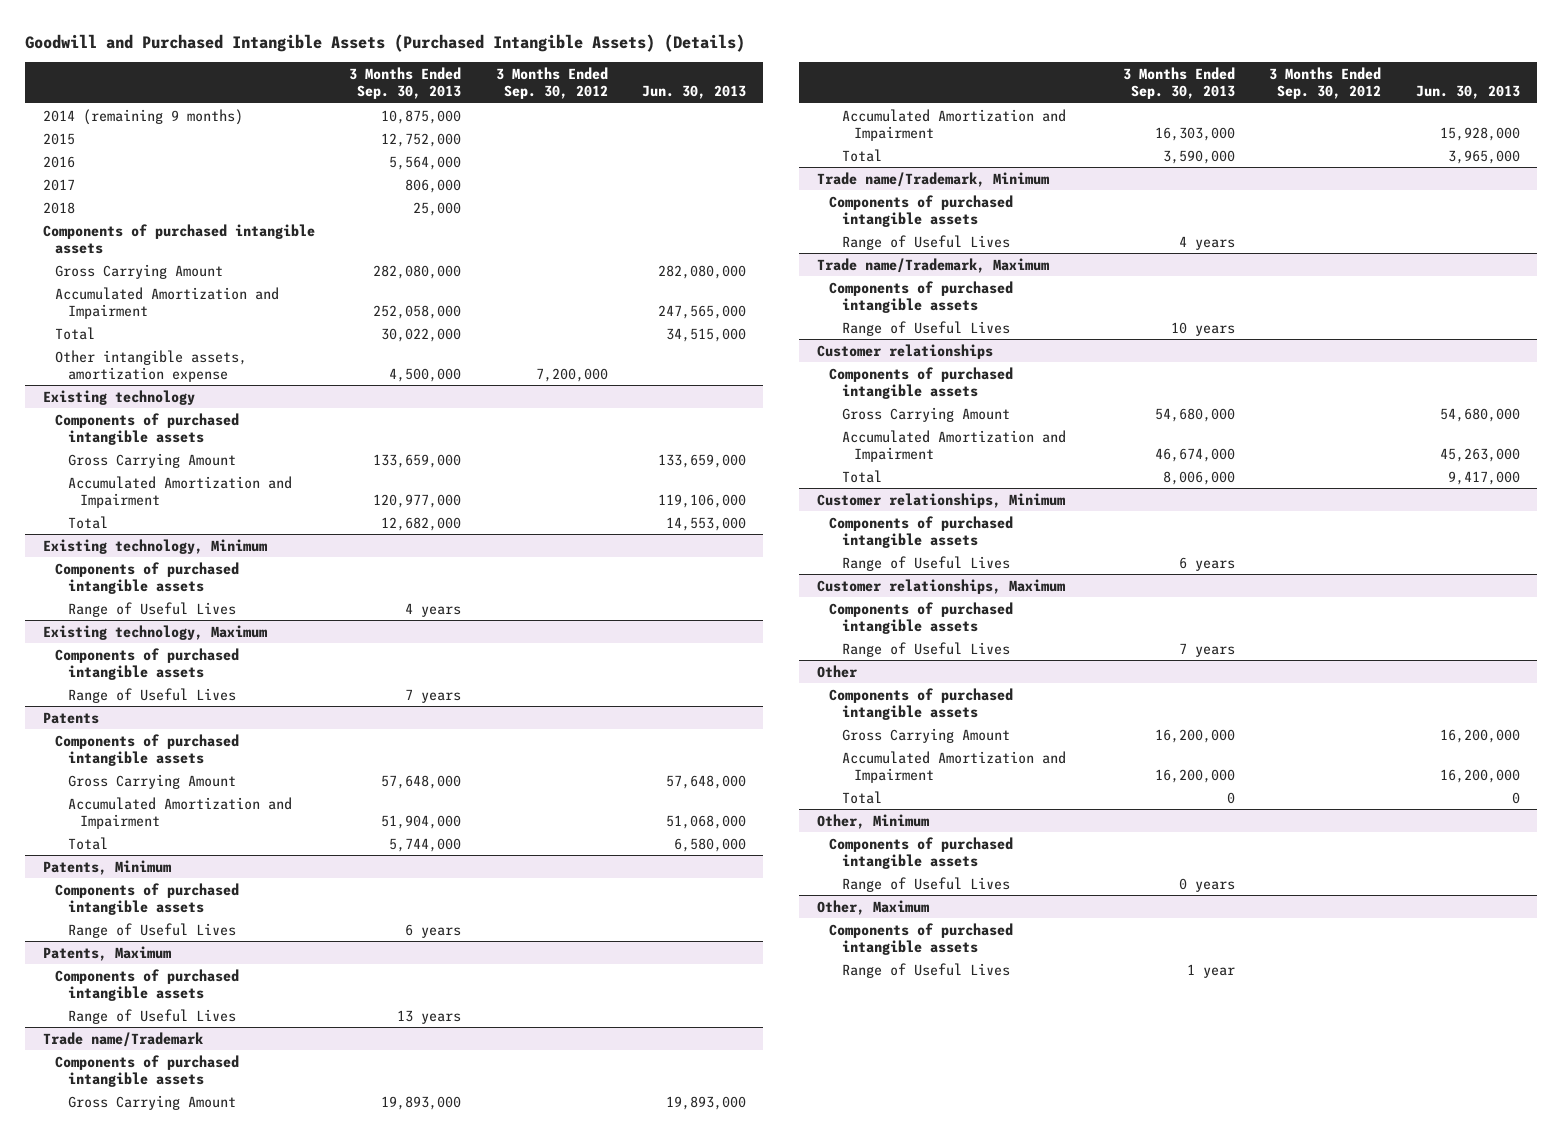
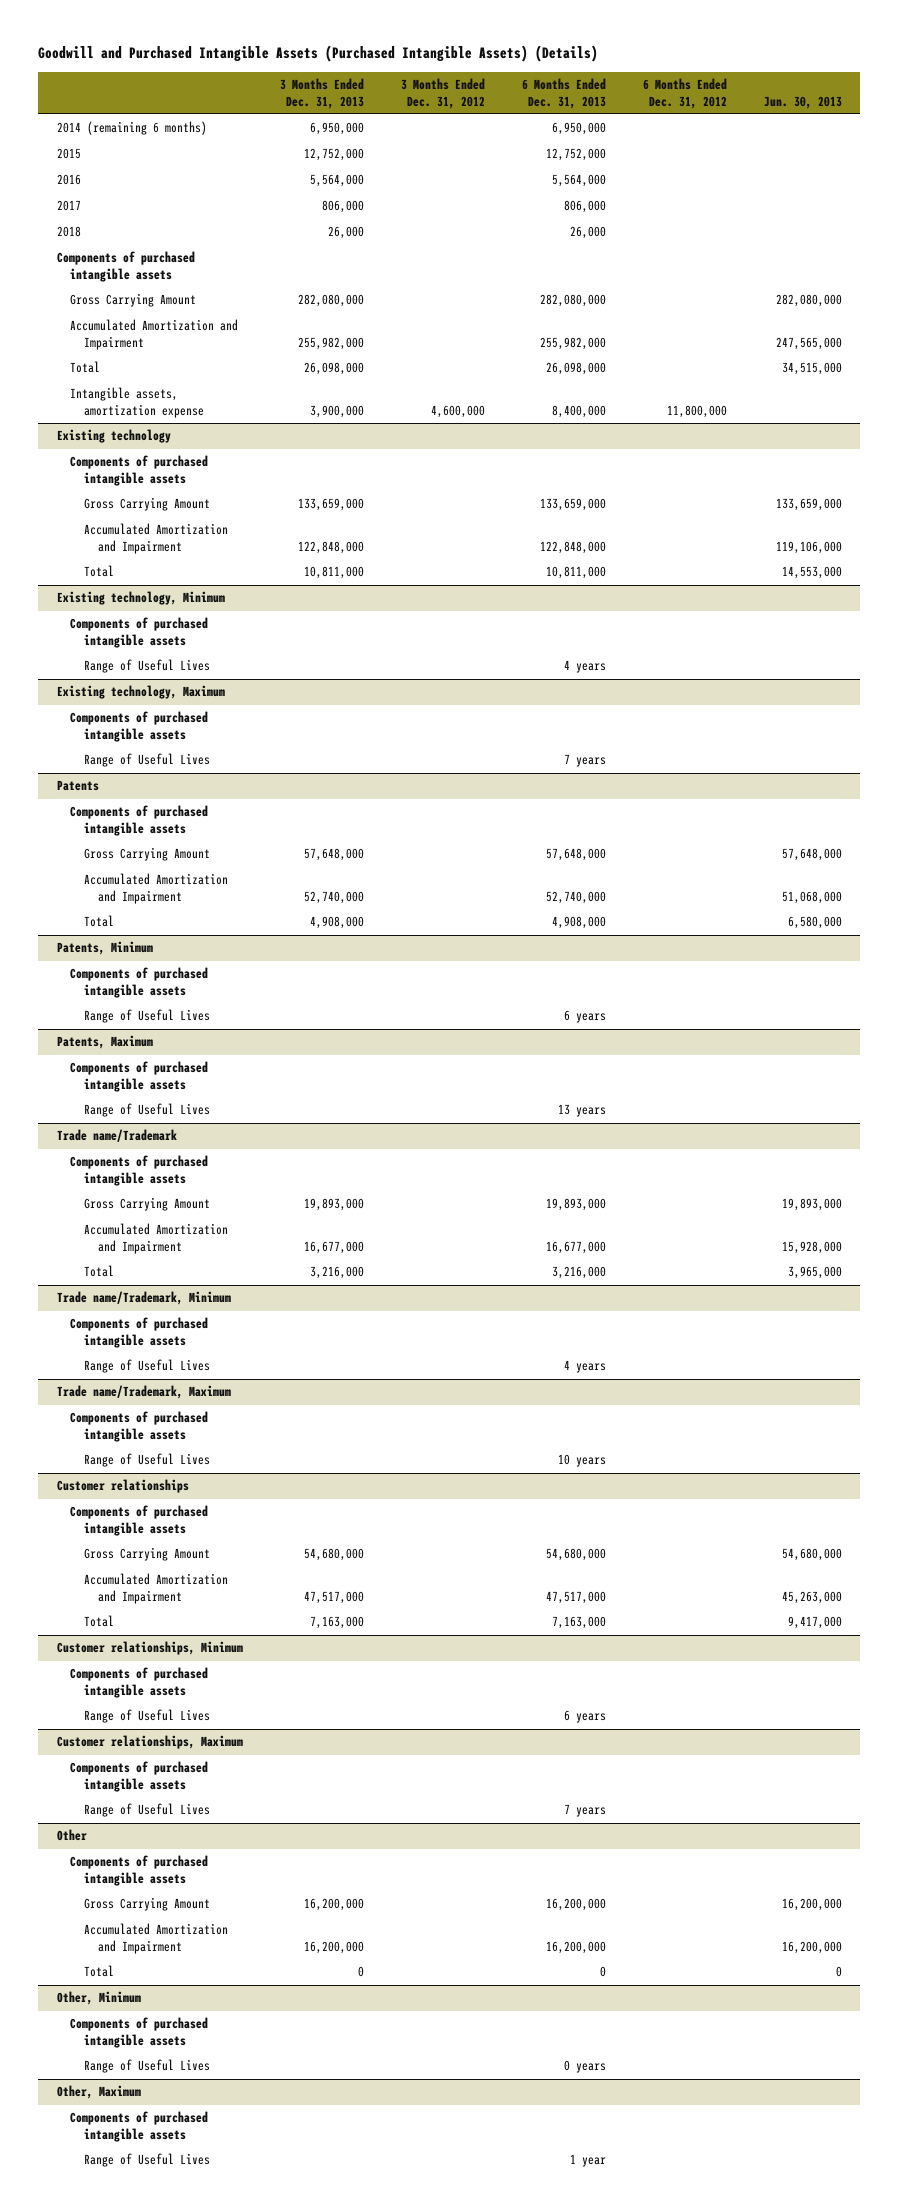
[349,67,462,100] 3 Months Ended Sep. 30, 2013 -> none
[495,67,608,100] 3 Months Ended Sep. 30, 2012 -> none
none -> [279,77,364,109] 3 Months Ended Dec. 31, 2013
none -> [400,77,485,109] 3 Months Ended Dec. 31, 2012
none -> [521,77,606,109] 6 Months Ended Dec. 31, 2013
none -> [642,77,727,109] 6 Months Ended Dec. 31, 2012
[42,108,243,125] 2014 (remaining 9 months) -> [56,121,207,136] 2014 (remaining 6 months)
[55,349,248,382] Other intangible assets, amortization expense -> [70,387,205,418] Intangible assets, amortization expense

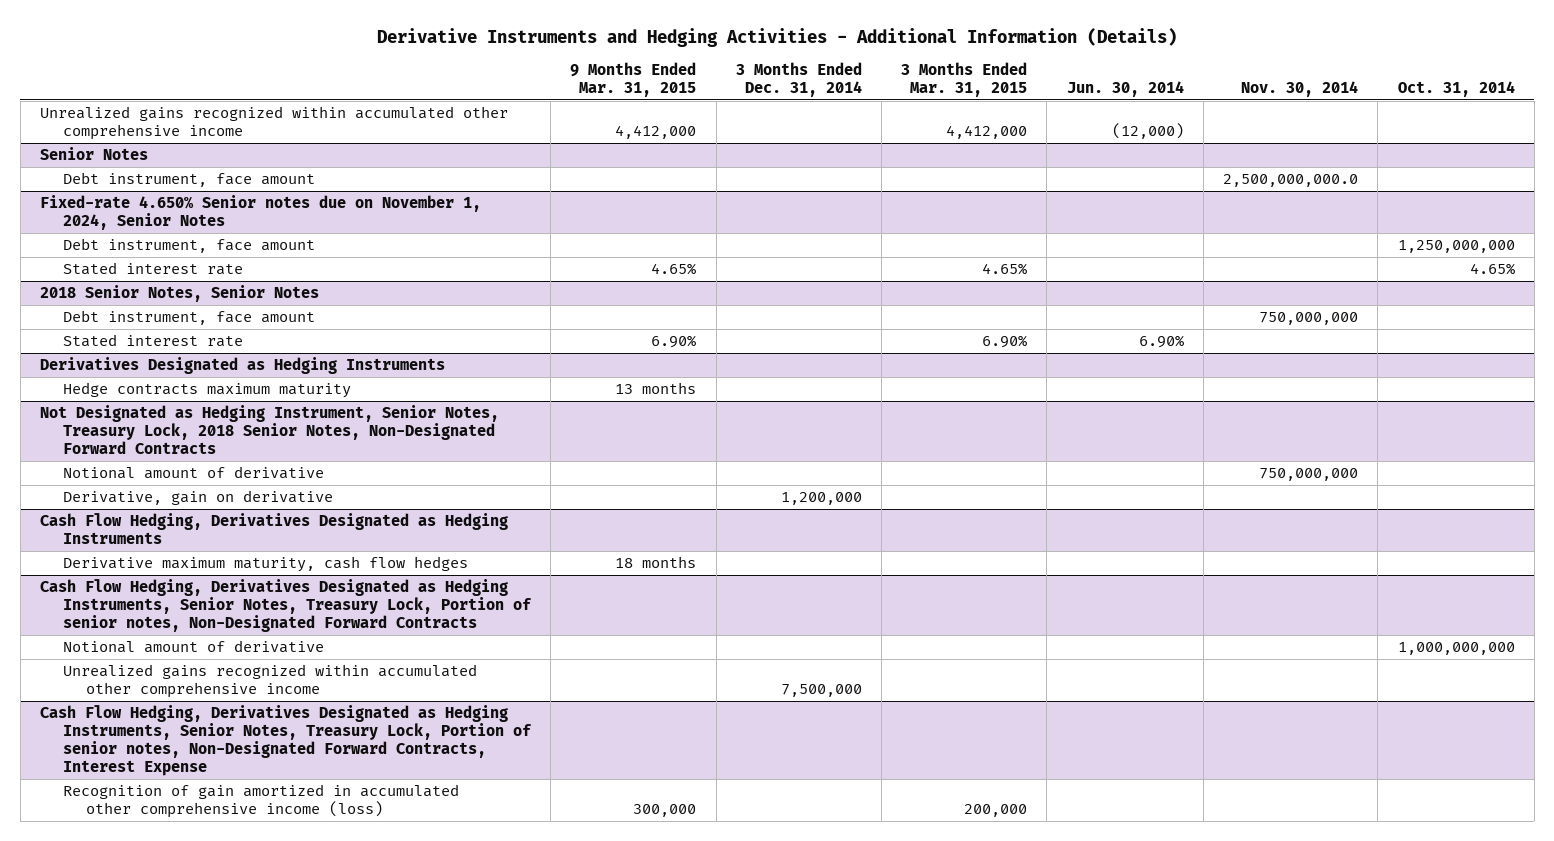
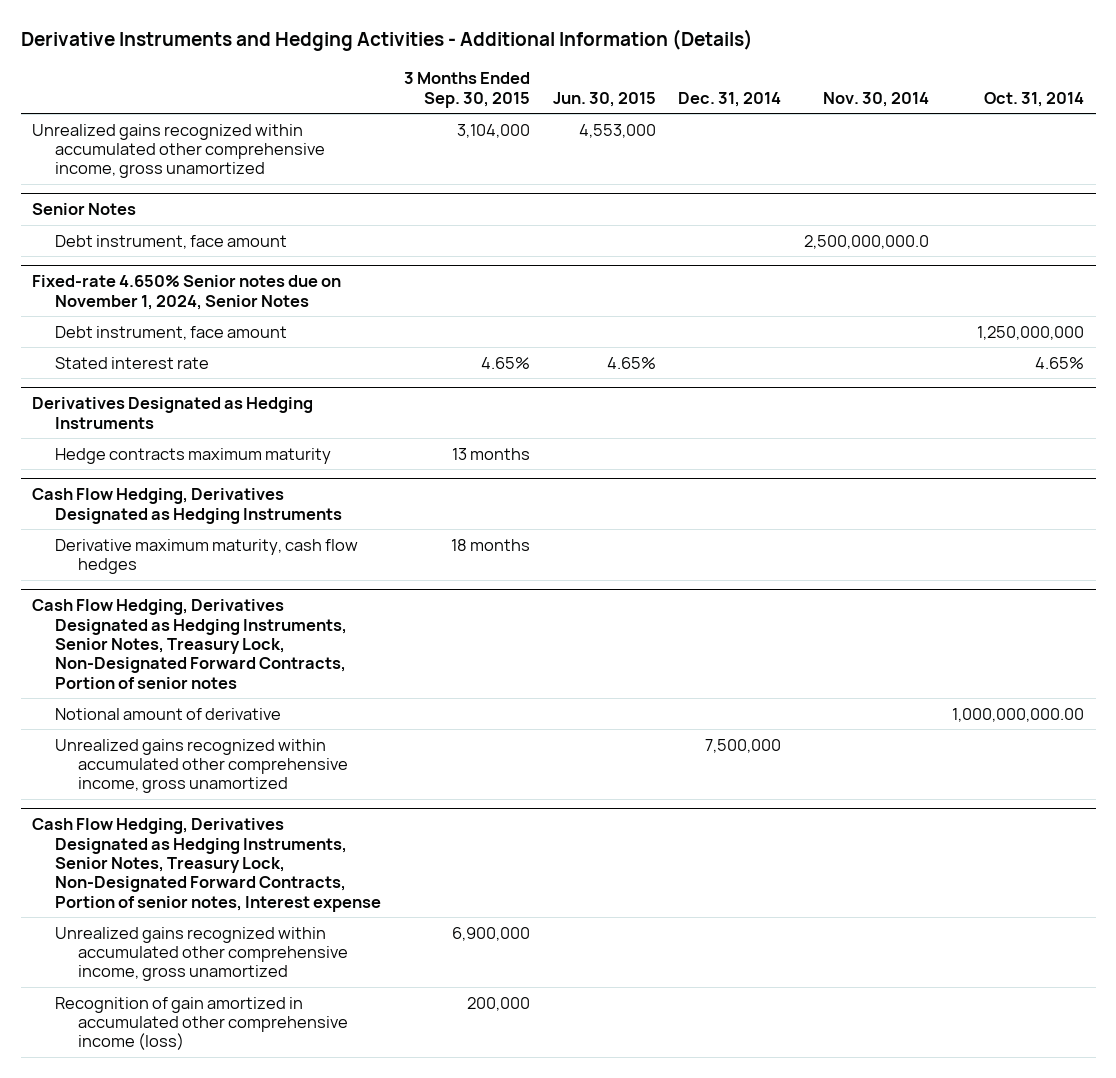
[570,62,697,98] 9 Months Ended Mar. 31, 2015 -> none
[735,62,862,98] 3 Months Ended Dec. 31, 2014 -> none
[901,62,1028,98] 3 Months Ended Mar. 31, 2015 -> none
[1066,81,1184,98] Jun. 30, 2014 -> none
none -> [403,72,530,108] 3 Months Ended Sep. 30, 2015
none -> [552,91,656,107] Jun. 30, 2015
none -> [678,91,782,107] Dec. 31, 2014
[39,106,508,141] Unrealized gains recognized within accumulated other comprehensive income -> [32,123,326,179] Unrealized gains recognized within accumulated other comprehensive income, gross unamortized
[39,285,319,303] 2018 Senior Notes, Senior Notes -> none
[62,310,315,326] Debt instrument, face amount -> none
[62,334,243,348] Stated interest rate -> none
[39,405,499,455] Not Designated as Hedging Instrument, Senior Notes, Treasury Lock, 2018 Senior Notes, Non-Designated Forward Contracts -> none
[62,466,324,480] Notional amount of derivative -> none
[62,490,333,506] Derivative, gain on derivative -> none
[39,579,532,633] Cash Flow Hedging, Derivatives Designated as Hedging Instruments, Senior Notes, Treasury Lock, Portion of senior notes, Non-Designated Forward Contracts -> [32,599,348,689] Cash Flow Hedging, Derivatives Designated as Hedging Instruments, Senior Notes, Treasury Lock, Non-Designated Forward Contracts, Portion of senior notes
[1397,642,1515,656] 1,000,000,000 -> [952,707,1085,722] 1,000,000,000.00
[62,664,477,699] Unrealized gains recognized within accumulated other comprehensive income -> [55,738,348,794] Unrealized gains recognized within accumulated other comprehensive income, gross unamortized
[39,705,532,777] Cash Flow Hedging, Derivatives Designated as Hedging Instruments, Senior Notes, Treasury Lock, Portion of senior notes, Non-Designated Forward Contracts, Interest Expense -> [32,818,382,912] Cash Flow Hedging, Derivatives Designated as Hedging Instruments, Senior Notes, Treasury Lock, Non-Designated Forward Contracts, Portion of senior notes, Interest expense
none -> [55,926,348,982] Unrealized gains recognized within accumulated other comprehensive income, gross unamortized

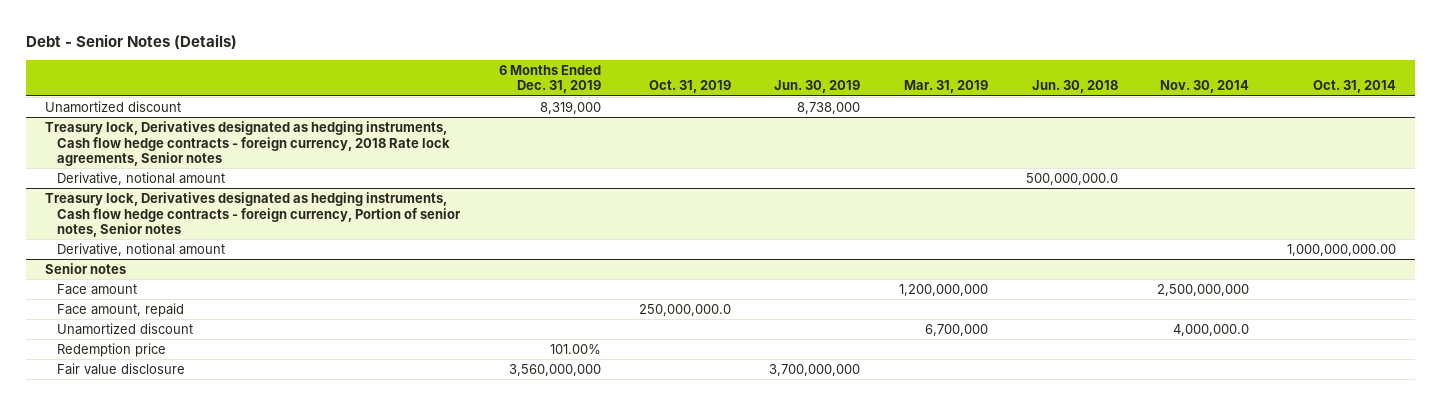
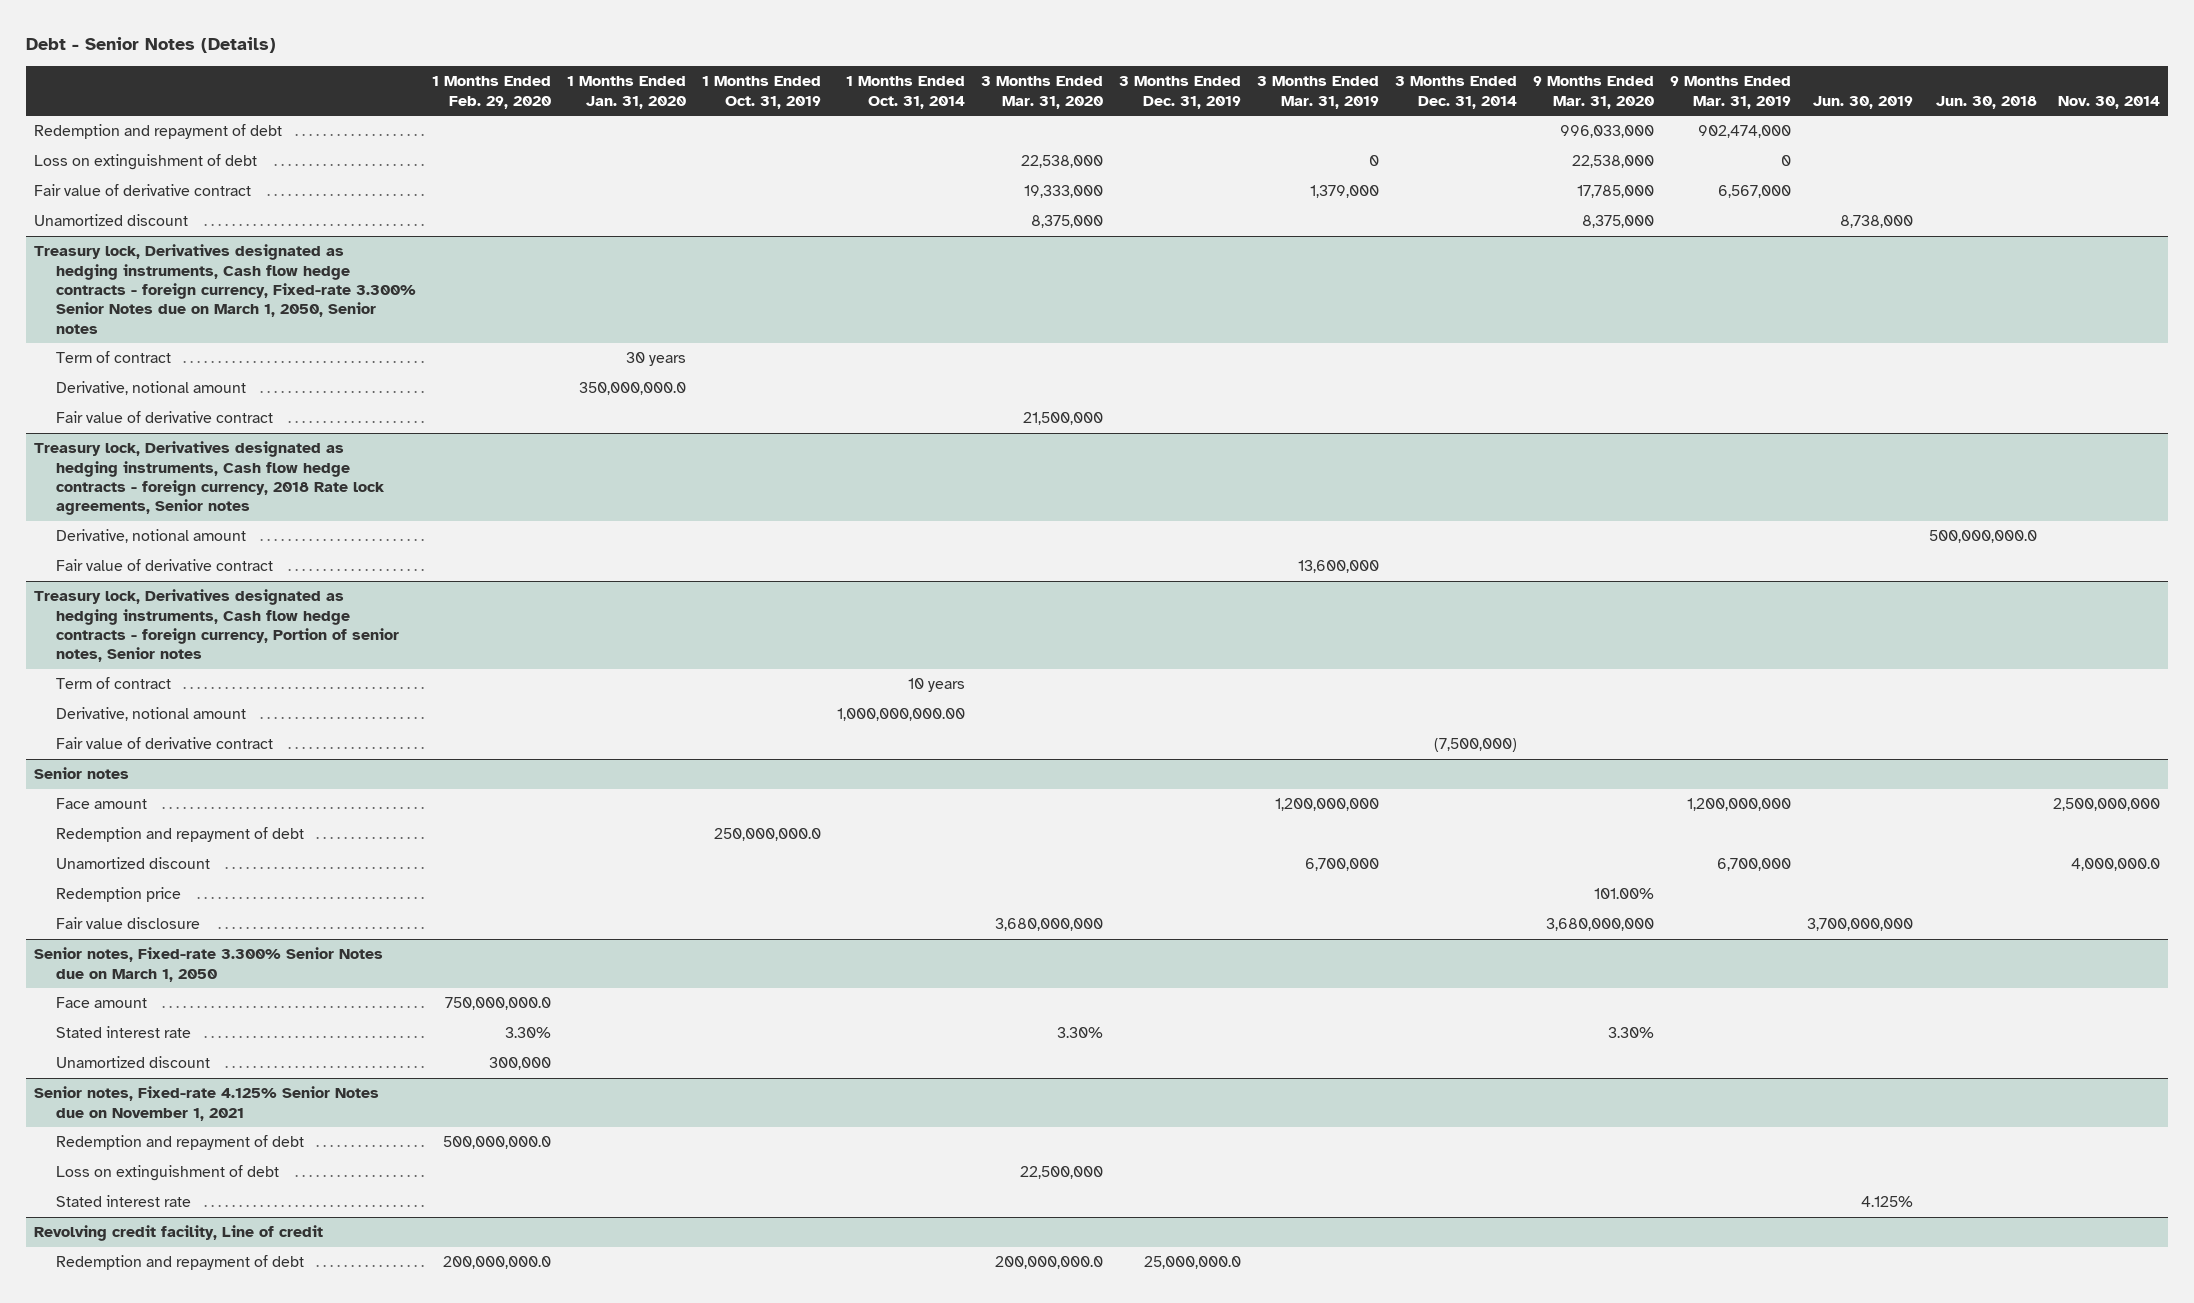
[498,64,601,94] 6 Months Ended Dec. 31, 2019 -> none
[648,80,731,94] Oct. 31, 2019 -> none
[903,80,988,94] Mar. 31, 2019 -> none
[1312,80,1396,94] Oct. 31, 2014 -> none
none -> [431,76,551,109] 1 Months Ended Feb. 29, 2020
none -> [566,76,686,109] 1 Months Ended Jan. 31, 2020
none -> [701,76,821,109] 1 Months Ended Oct. 31, 2019
none -> [845,76,965,109] 1 Months Ended Oct. 31, 2014
none -> [980,76,1103,109] 3 Months Ended Mar. 31, 2020
none -> [1118,76,1241,109] 3 Months Ended Dec. 31, 2019
none -> [1256,76,1379,109] 3 Months Ended Mar. 31, 2019
none -> [1394,76,1517,109] 3 Months Ended Dec. 31, 2014
none -> [1533,76,1655,109] 9 Months Ended Mar. 31, 2020
none -> [1670,76,1792,109] 9 Months Ended Mar. 31, 2019
none -> [34,124,283,140] Redemption and repayment of debt
none -> [34,154,258,171] Loss on extinguishment of debt
none -> [34,184,252,197] Fair value of derivative contract
none -> [34,244,416,334] Treasury lock, Derivatives designated as hedging instruments, Cash flow hedge contracts - foreign currency, Fixed-rate 3.300% Senior Notes due on March 1, 2050, Senior notes
none -> [55,351,171,364] Term of contract
none -> [55,381,246,396] Derivative, notional amount
none -> [55,411,273,424] Fair value of derivative contract
none -> [55,559,273,572] Fair value of derivative contract
none -> [55,677,171,690] Term of contract
none -> [55,737,273,750] Fair value of derivative contract
[57,302,185,317] Face amount, repaid -> none
none -> [55,827,304,843] Redemption and repayment of debt
none -> [34,947,384,982] Senior notes, Fixed-rate 3.300% Senior Notes due on March 1, 2050
none -> [55,997,147,1009] Face amount
none -> [55,1026,191,1039] Stated interest rate
none -> [55,1056,210,1069] Unamortized discount
none -> [34,1086,380,1121] Senior notes, Fixed-rate 4.125% Senior Notes due on November 1, 2021
none -> [55,1135,304,1151] Redemption and repayment of debt
none -> [55,1165,279,1182] Loss on extinguishment of debt
none -> [55,1195,191,1208] Stated interest rate
none -> [34,1225,324,1242] Revolving credit facility, Line of credit
none -> [55,1255,304,1271] Redemption and repayment of debt

